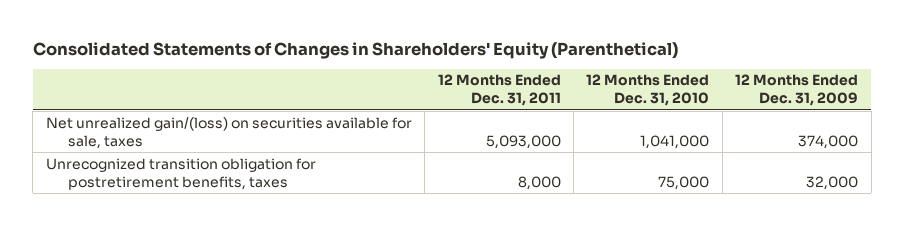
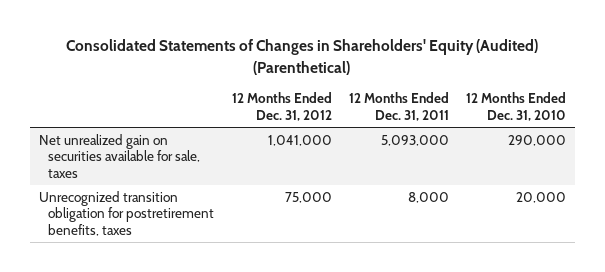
[32,41,678,59] Consolidated Statements of Changes in Shareholders' Equity (Parenthetical) -> [66,39,539,75] Consolidated Statements of Changes in Shareholders' Equity (Audited) (Parenthetical)
[735,74,859,107] 12 Months Ended Dec. 31, 2009 -> none
none -> [231,92,332,121] 12 Months Ended Dec. 31, 2012
[45,116,412,149] Net unrealized gain/(loss) on securities available for sale, taxes -> [38,134,201,178] Net unrealized gain on securities available for sale, taxes
[640,134,710,149] 1,041,000 -> [508,135,567,147] 290,000
[658,175,710,190] 75,000 -> [516,192,567,204] 20,000

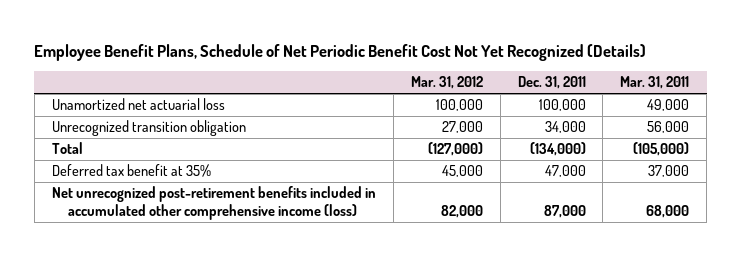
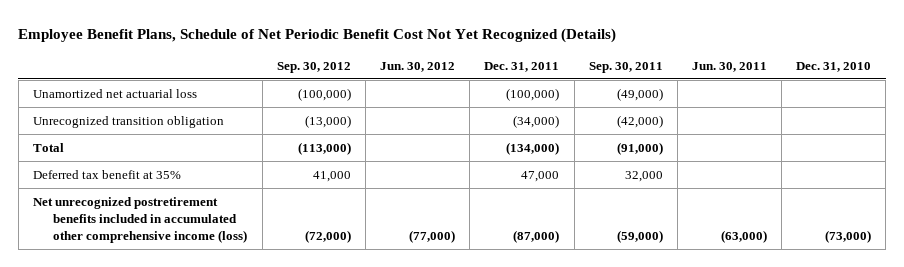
[410,76,483,90] Mar. 31, 2012 -> none
[620,76,690,90] Mar. 31, 2011 -> none
none -> [276,61,351,73] Sep. 30, 2012
none -> [380,61,456,72] Jun. 30, 2012
none -> [588,61,663,73] Sep. 30, 2011
none -> [692,61,768,72] Jun. 30, 2011
none -> [796,61,872,72] Dec. 31, 2010
[538,99,586,112] 100,000 -> [506,87,560,101] (100,000)
[544,121,586,134] 34,000 -> [513,114,560,128] (34,000)
[51,186,376,221] Net unrecognized post-retirement benefits included in accumulated other comprehensive income (loss) -> [32,196,248,243] Net unrecognized postretirement benefits included in accumulated other comprehensive income (loss)
[543,205,586,219] 87,000 -> [513,229,560,243] (87,000)

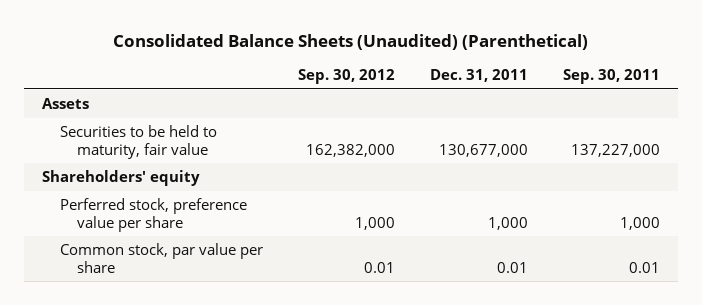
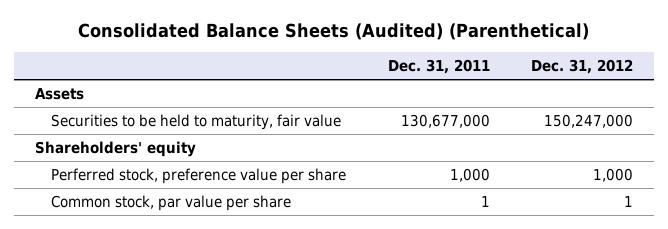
[112,33,588,50] Consolidated Balance Sheets (Unaudited) (Parenthetical) -> [77,23,589,41] Consolidated Balance Sheets (Audited) (Parenthetical)
[297,68,395,84] Sep. 30, 2012 -> none
[562,68,660,84] Sep. 30, 2011 -> none
none -> [531,59,634,75] Dec. 31, 2012
[496,261,528,273] 0.01 -> [480,196,490,208] 1

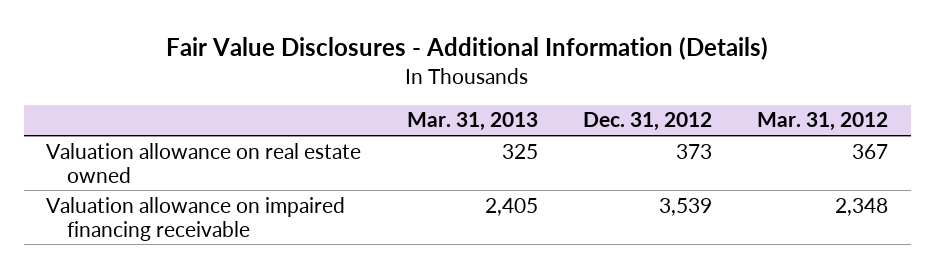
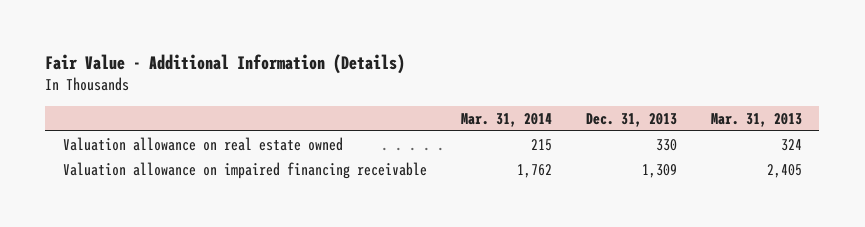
[166,36,769,60] Fair Value Disclosures - Additional Information (Details) -> [45,54,406,75] Fair Value - Additional Information (Details)
[582,112,712,132] Dec. 31, 2012 -> none
[757,112,889,132] Mar. 31, 2012 -> none
none -> [460,112,552,127] Mar. 31, 2014
none -> [586,112,678,127] Dec. 31, 2013
[501,143,538,159] 325 -> [781,138,803,151] 324

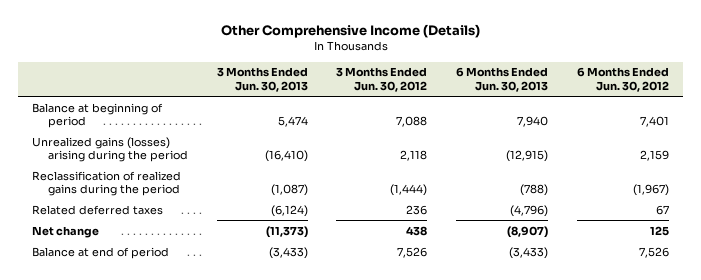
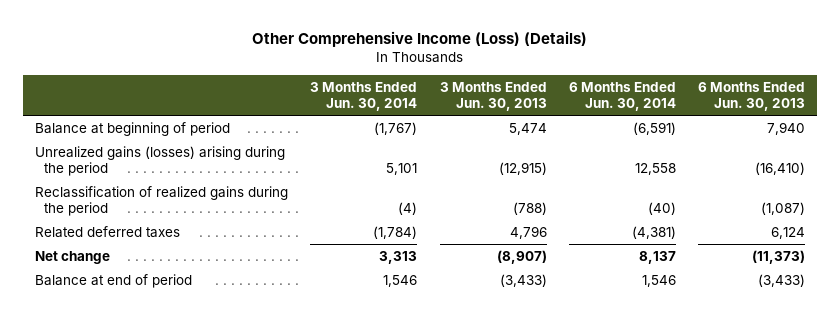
[220,24,480,39] Other Comprehensive Income (Details) -> [252,30,588,47] Other Comprehensive Income (Loss) (Details)
[336,67,428,92] 3 Months Ended Jun. 30, 2012 -> none
[576,67,669,92] 6 Months Ended Jun. 30, 2012 -> none
none -> [310,82,418,111] 3 Months Ended Jun. 30, 2014
none -> [568,82,676,111] 6 Months Ended Jun. 30, 2014
[264,150,308,163] (16,410) -> [498,161,547,175] (12,915)
[506,150,549,163] (12,915) -> [755,161,806,175] (16,410)
[270,184,308,197] (1,087) -> [512,201,547,215] (788)
[520,184,549,197] (788) -> [761,201,806,215] (1,087)
[270,204,308,217] (6,124) -> [509,225,547,239] 4,796
[510,204,549,217] (4,796) -> [771,226,806,239] 6,124
[265,225,308,238] (11,373) -> [496,249,547,264] (8,907)
[507,225,549,238] (8,907) -> [752,249,806,264] (11,373)

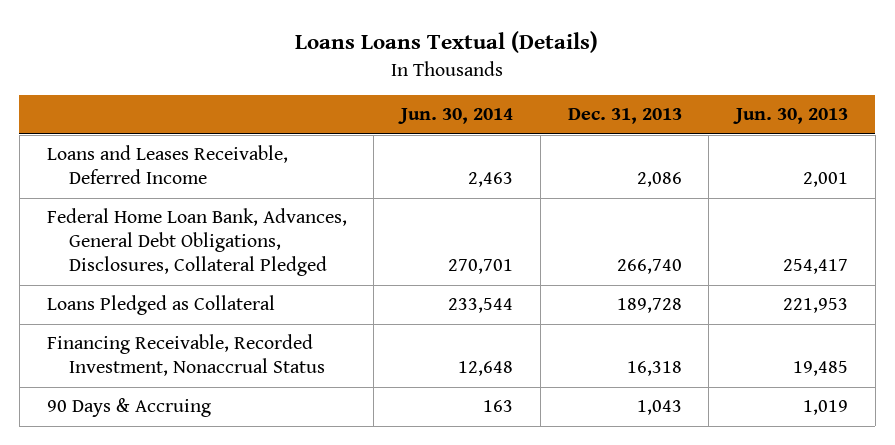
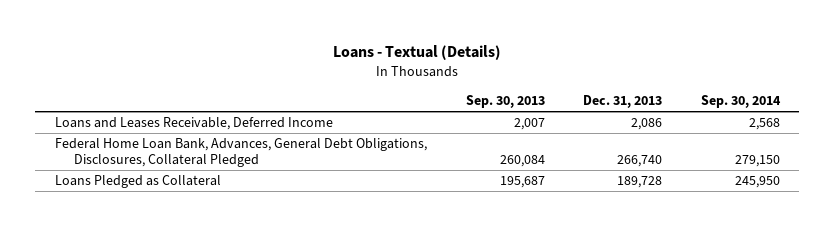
[295,31,599,54] Loans Loans Textual (Details) -> [333,45,502,61] Loans - Textual (Details)
[398,108,514,125] Jun. 30, 2014 -> none
[733,108,849,125] Jun. 30, 2013 -> none
none -> [465,95,545,109] Sep. 30, 2013
none -> [701,95,782,109] Sep. 30, 2014
[46,334,325,377] Financing Receivable, Recorded Investment, Nonaccrual Status -> none
[46,398,211,418] 90 Days & Accruing -> none

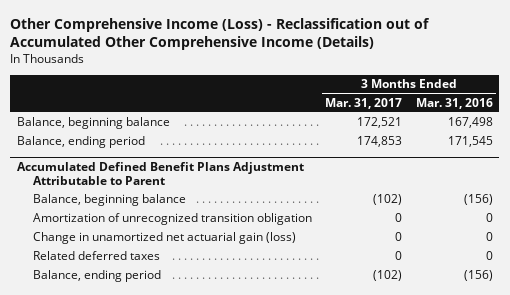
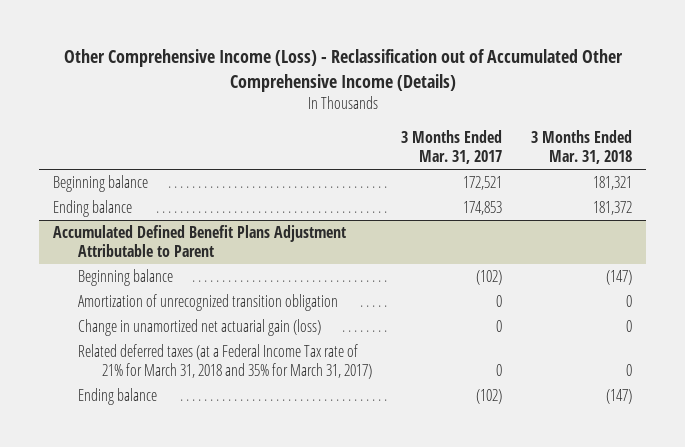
[415,97,493,109] Mar. 31, 2016 -> none
none -> [530,130,632,165] 3 Months Ended Mar. 31, 2018
[16,117,170,130] Balance, beginning balance -> [53,175,149,193] Beginning balance
[16,136,145,149] Balance, ending period -> [53,200,133,218] Ending balance
[33,194,187,207] Balance, beginning balance -> [77,269,173,287] Beginning balance
[33,251,161,261] Related deferred taxes -> [77,344,373,380] Related deferred taxes (at a Federal Income Tax rate of 21% for March 31, 2018 and 35% for March 31, 2017)
[33,270,162,283] Balance, ending period -> [77,388,157,406] Ending balance

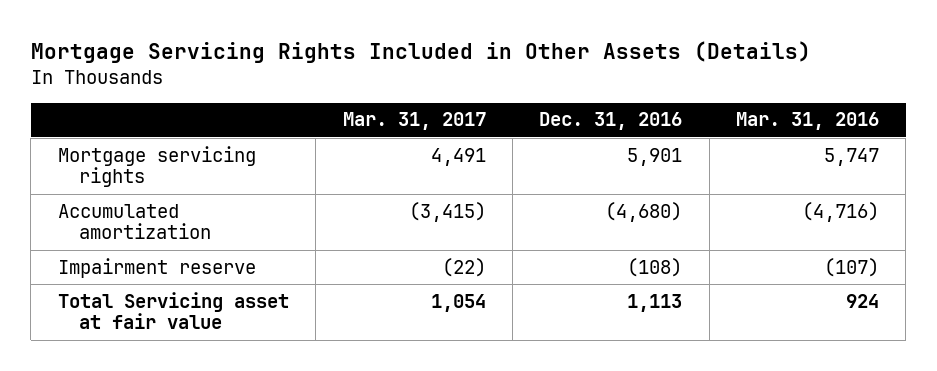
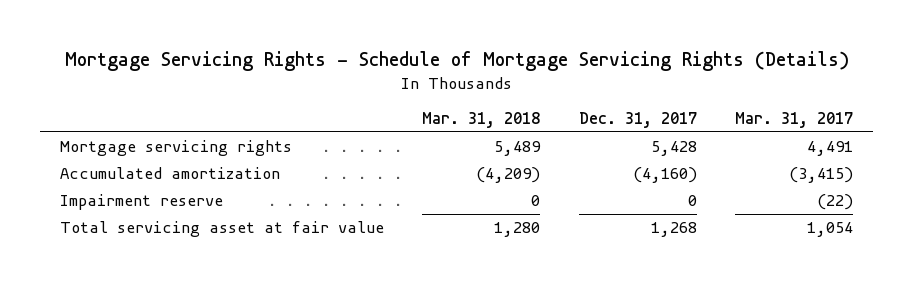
[30,41,811,64] Mortgage Servicing Rights Included in Other Assets (Details) -> [64,51,849,72] Mortgage Servicing Rights - Schedule of Mortgage Servicing Rights (Details)
[539,112,683,131] Dec. 31, 2016 -> none
[736,112,880,131] Mar. 31, 2016 -> none
none -> [422,112,541,129] Mar. 31, 2018
none -> [578,112,697,129] Dec. 31, 2017
[57,291,289,330] Total Servicing asset at fair value -> [59,221,384,238] Total servicing asset at fair value

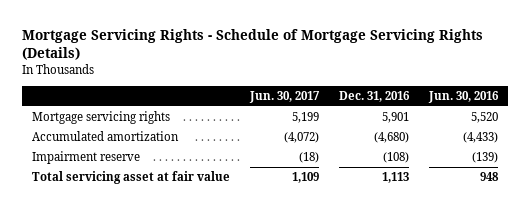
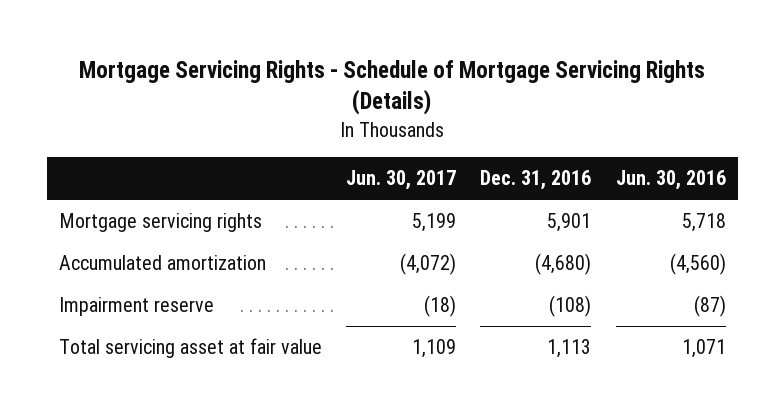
[471,112,499,124] 5,520 -> [681,213,726,233] 5,718
[463,132,499,144] (4,433) -> [669,253,726,276] (4,560)
[472,152,499,164] (139) -> [693,295,726,318] (87)
[480,172,500,182] 948 -> [681,339,726,359] 1,071

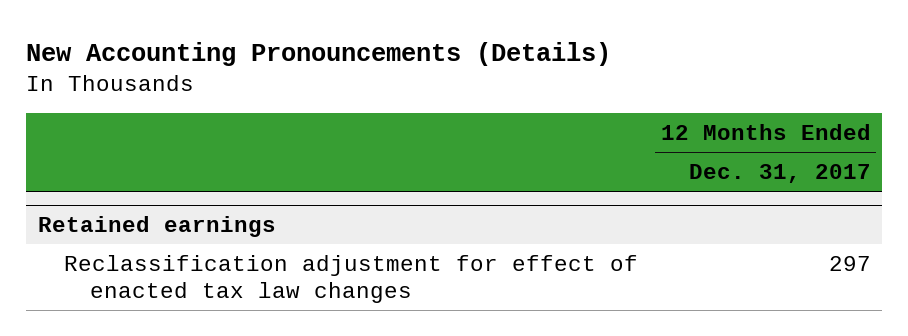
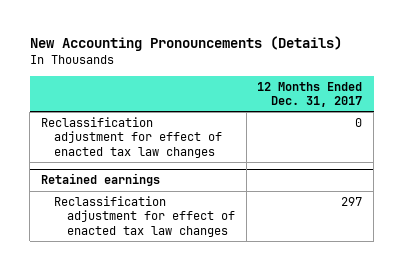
none -> [41,117,222,158] Reclassification adjustment for effect of enacted tax law changes

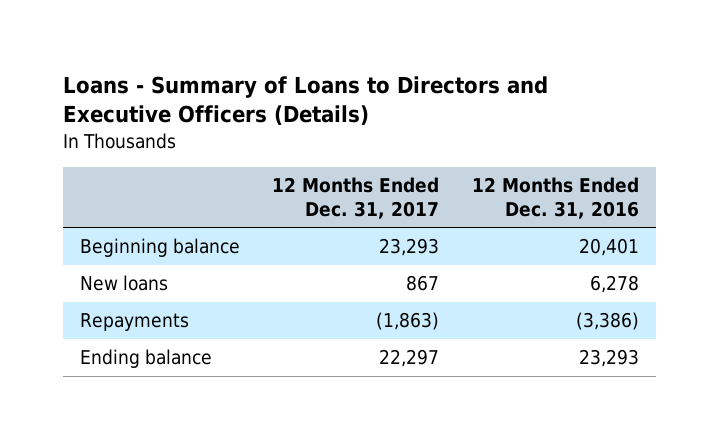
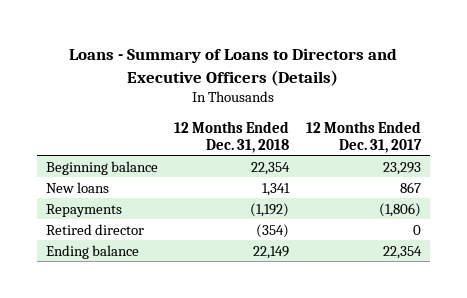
[472,177,640,219] 12 Months Ended Dec. 31, 2016 -> none
none -> [174,120,290,153] 12 Months Ended Dec. 31, 2018
[376,312,440,331] (1,863) -> [379,202,422,217] (1,806)
none -> [45,223,144,235] Retired director
[379,349,440,368] 22,297 -> [383,245,423,259] 22,354

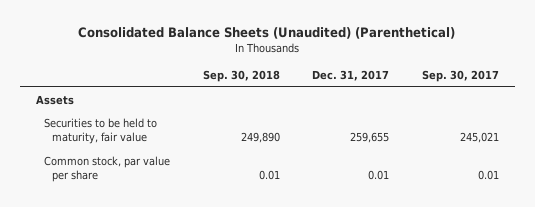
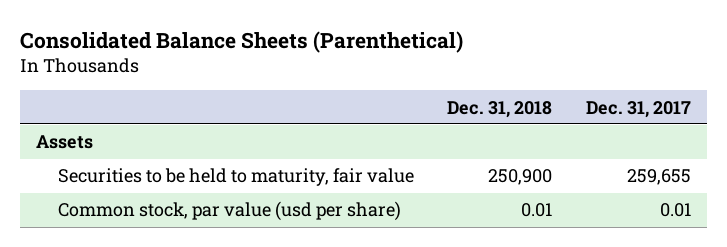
[78,27,456,40] Consolidated Balance Sheets (Unaudited) (Parenthetical) -> [19,30,463,53] Consolidated Balance Sheets (Parenthetical)
[202,70,280,83] Sep. 30, 2018 -> none
[421,70,499,83] Sep. 30, 2017 -> none
none -> [447,100,553,118] Dec. 31, 2018
[44,155,171,183] Common stock, par value per share -> [57,201,401,222] Common stock, par value (usd per share)

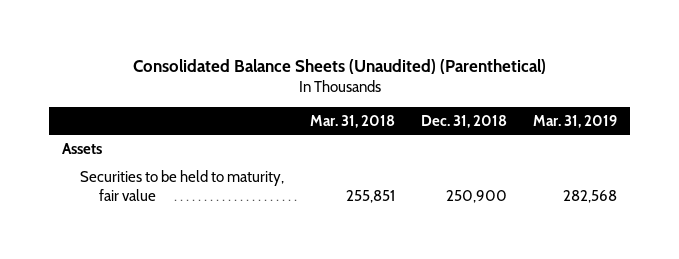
[19,30,463,53] Consolidated Balance Sheets (Parenthetical) -> [132,58,546,74] Consolidated Balance Sheets (Unaudited) (Parenthetical)
[585,100,691,118] Dec. 31, 2017 -> none
none -> [310,114,396,128] Mar. 31, 2018
none -> [533,114,618,128] Mar. 31, 2019
[57,201,401,222] Common stock, par value (usd per share) -> none

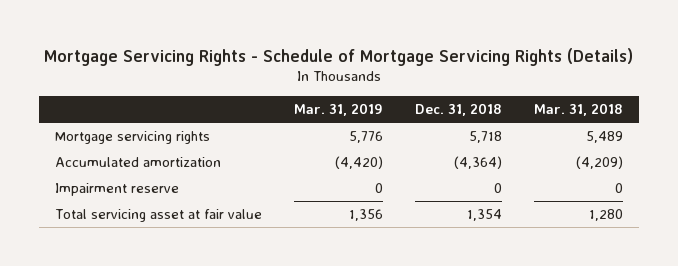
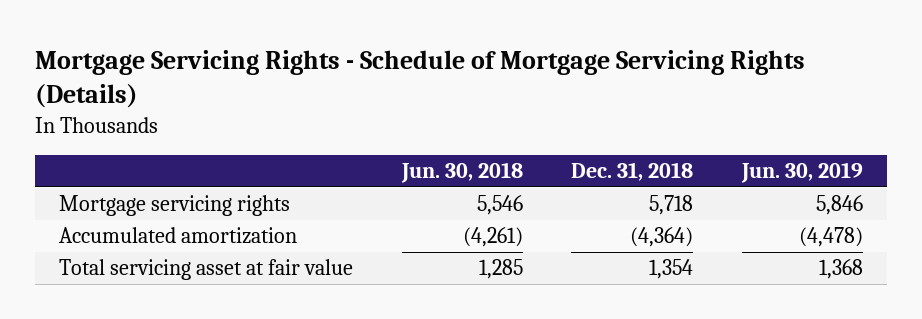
[294,102,384,116] Mar. 31, 2019 -> none
[534,102,624,116] Mar. 31, 2018 -> none
none -> [400,162,523,184] Jun. 30, 2018
none -> [740,162,863,184] Jun. 30, 2019
[55,183,180,197] Impairment reserve -> none

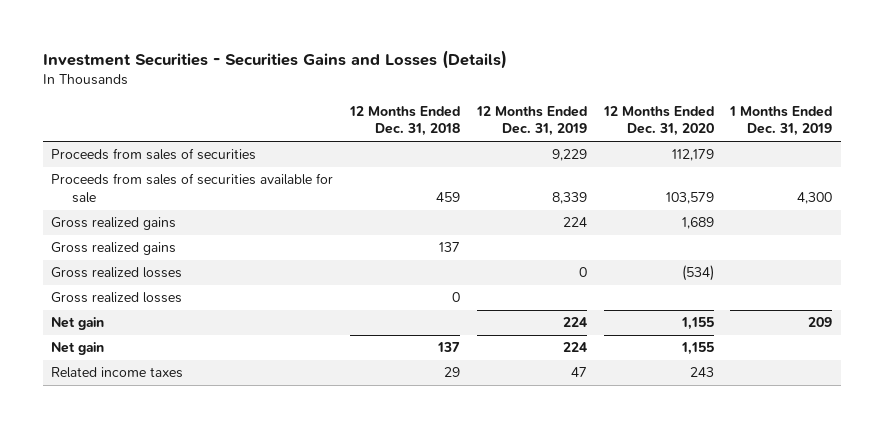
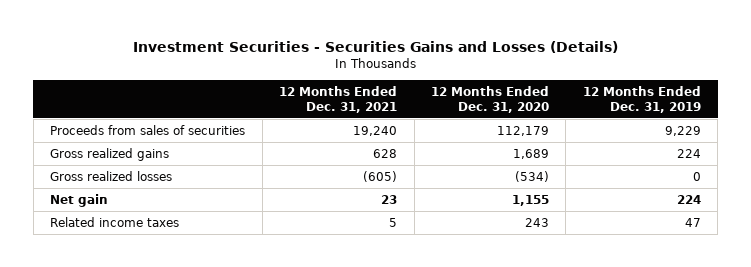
[349,105,461,137] 12 Months Ended Dec. 31, 2018 -> none
[729,105,833,137] 1 Months Ended Dec. 31, 2019 -> none
none -> [279,85,398,113] 12 Months Ended Dec. 31, 2021
[51,173,334,203] Proceeds from sales of securities available for sale -> none
[51,242,177,256] Gross realized gains -> none
[51,292,183,304] Gross realized losses -> none
[51,342,105,356] Net gain -> none

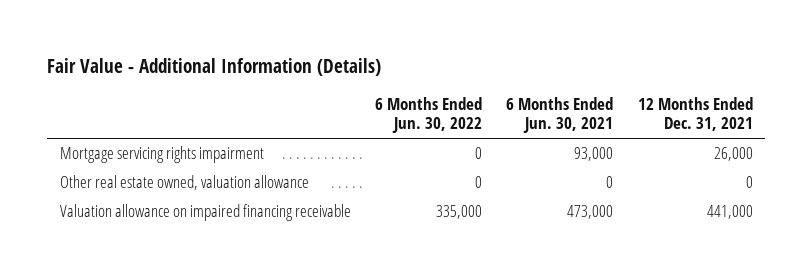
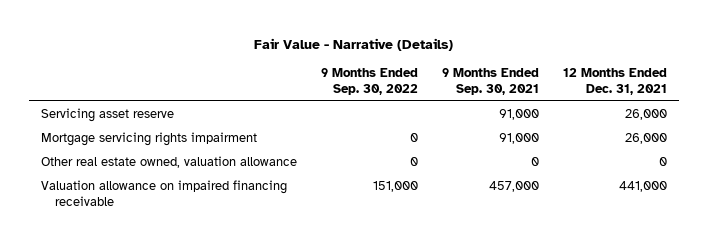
[47,58,382,77] Fair Value - Additional Information (Details) -> [254,37,454,51] Fair Value - Narrative (Details)
[374,97,482,134] 6 Months Ended Jun. 30, 2022 -> none
[506,97,614,134] 6 Months Ended Jun. 30, 2021 -> none
none -> [321,68,419,95] 9 Months Ended Sep. 30, 2022
none -> [442,68,540,95] 9 Months Ended Sep. 30, 2021
none -> [41,108,175,123] Servicing asset reserve

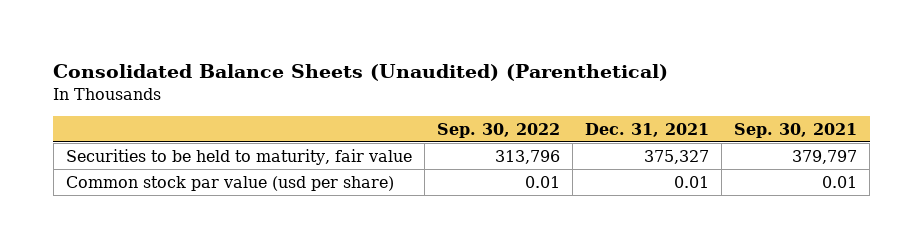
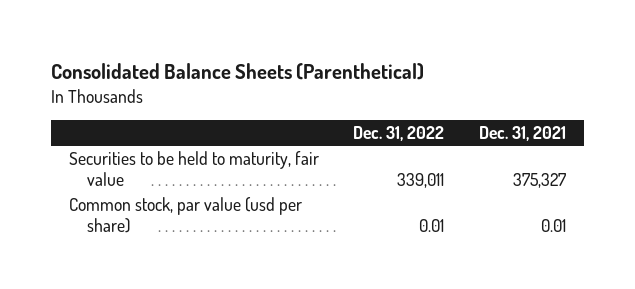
[53,64,669,82] Consolidated Balance Sheets (Unaudited) (Parenthetical) -> [51,62,425,80] Consolidated Balance Sheets (Parenthetical)
[436,122,560,138] Sep. 30, 2022 -> none
[734,122,858,138] Sep. 30, 2021 -> none
none -> [353,126,445,142] Dec. 31, 2022
[65,175,394,191] Common stock par value (usd per share) -> [68,196,302,233] Common stock, par value (usd per share)

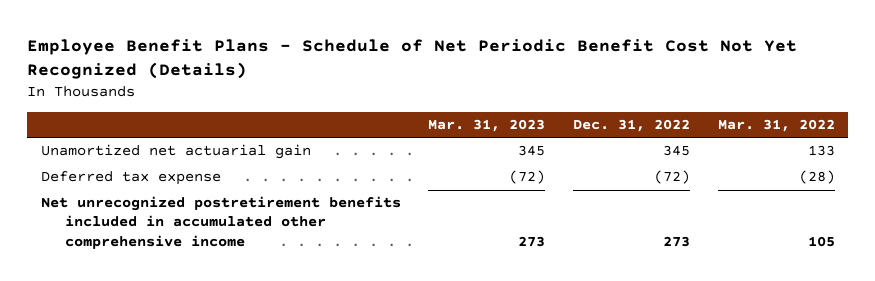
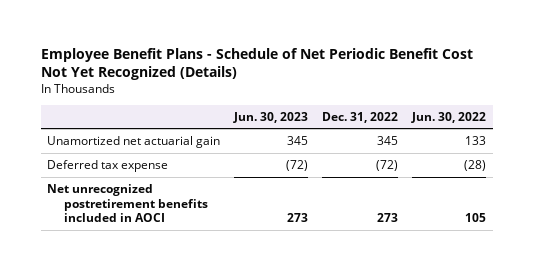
[428,119,546,133] Mar. 31, 2023 -> none
[717,119,835,133] Mar. 31, 2022 -> none
none -> [233,111,309,123] Jun. 30, 2023
none -> [411,111,487,123] Jun. 30, 2022
[40,196,401,249] Net unrecognized postretirement benefits included in accumulated other comprehensive income -> [47,183,209,223] Net unrecognized postretirement benefits included in AOCI

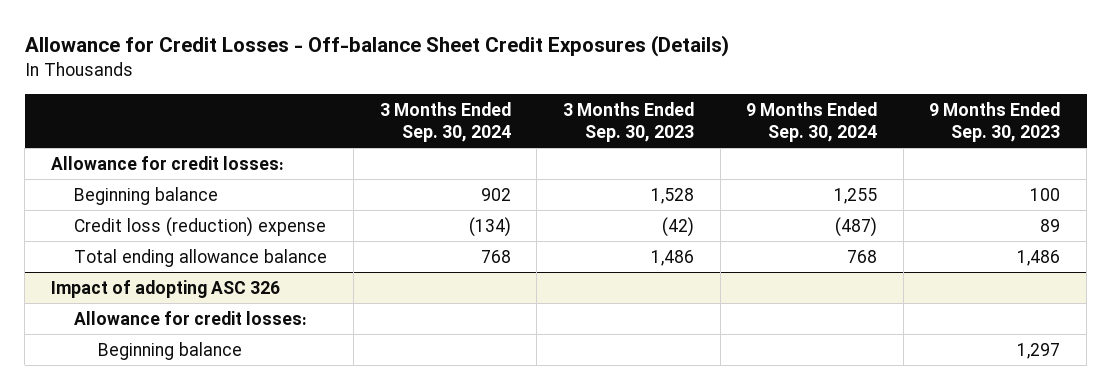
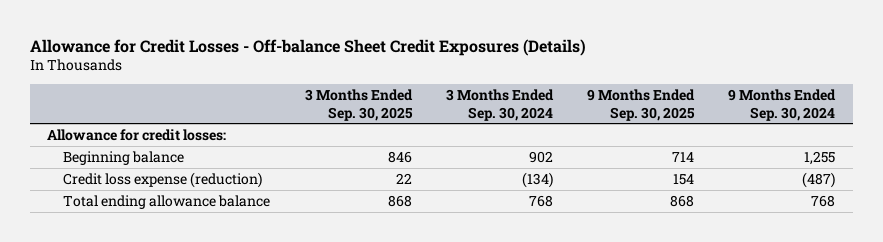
[562,101,694,142] 3 Months Ended Sep. 30, 2023 -> none
[929,101,1061,142] 9 Months Ended Sep. 30, 2023 -> none
none -> [304,89,413,121] 3 Months Ended Sep. 30, 2025
none -> [587,89,696,121] 9 Months Ended Sep. 30, 2025
[74,216,327,237] Credit loss (reduction) expense -> [63,171,263,188] Credit loss expense (reduction)
[50,279,280,298] Impact of adopting ASC 326 -> none
[74,310,308,325] Allowance for credit losses: -> none
[97,341,242,360] Beginning balance -> none

